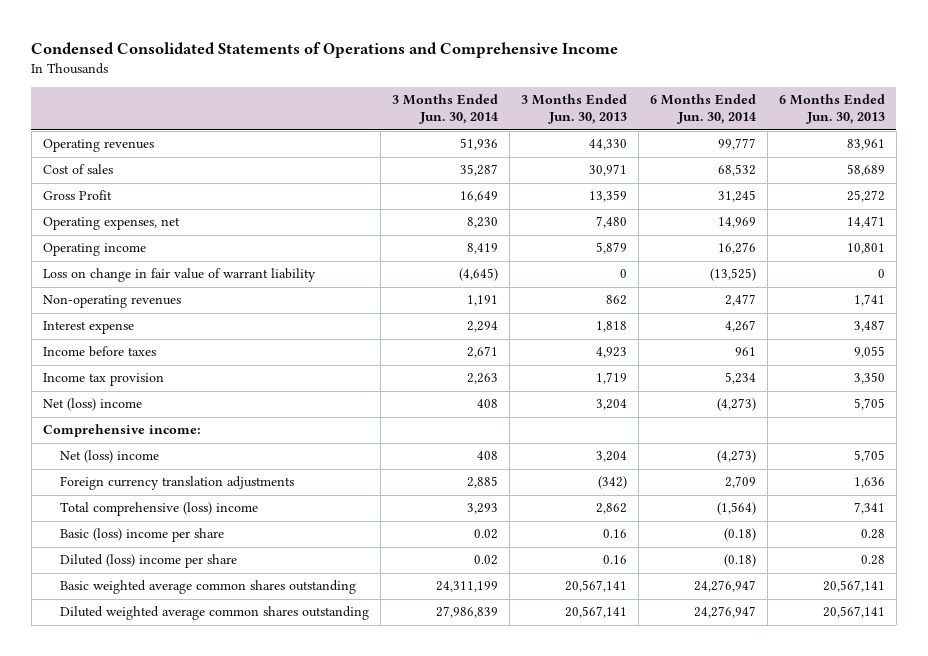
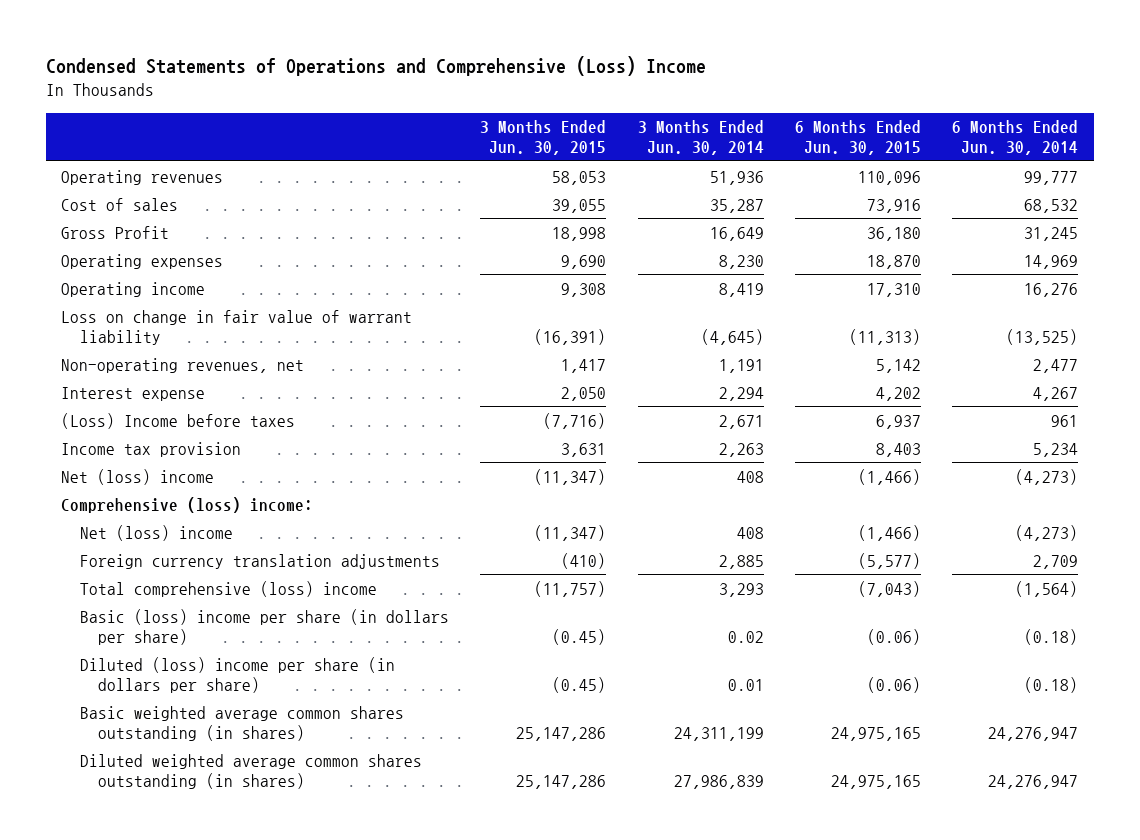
[31,41,619,58] Condensed Consolidated Statements of Operations and Comprehensive Income -> [45,56,706,77] Condensed Statements of Operations and Comprehensive (Loss) Income
[521,94,628,125] 3 Months Ended Jun. 30, 2013 -> none
[778,94,885,125] 6 Months Ended Jun. 30, 2013 -> none
none -> [480,120,607,156] 3 Months Ended Jun. 30, 2015
none -> [795,120,922,156] 6 Months Ended Jun. 30, 2015
[42,217,180,231] Operating expenses, net -> [61,253,224,269] Operating expenses
[42,295,181,309] Non-operating revenues -> [61,357,305,373] Non-operating revenues, net
[42,346,156,358] Income before taxes -> [61,412,296,429] (Loss) Income before taxes
[42,424,201,438] Comprehensive income: -> [61,496,314,513] Comprehensive (loss) income:
[60,528,225,543] Basic (loss) income per share -> [79,608,449,645] Basic (loss) income per share (in dollars per share)
[60,554,238,569] Diluted (loss) income per share -> [79,656,395,693] Diluted (loss) income per share (in dollars per share)
[474,555,499,566] 0.02 -> [727,678,764,691] 0.01
[60,580,357,595] Basic weighted average common shares outstanding -> [79,705,404,741] Basic weighted average common shares outstanding (in shares)
[60,606,370,621] Diluted weighted average common shares outstanding -> [79,753,422,789] Diluted weighted average common shares outstanding (in shares)

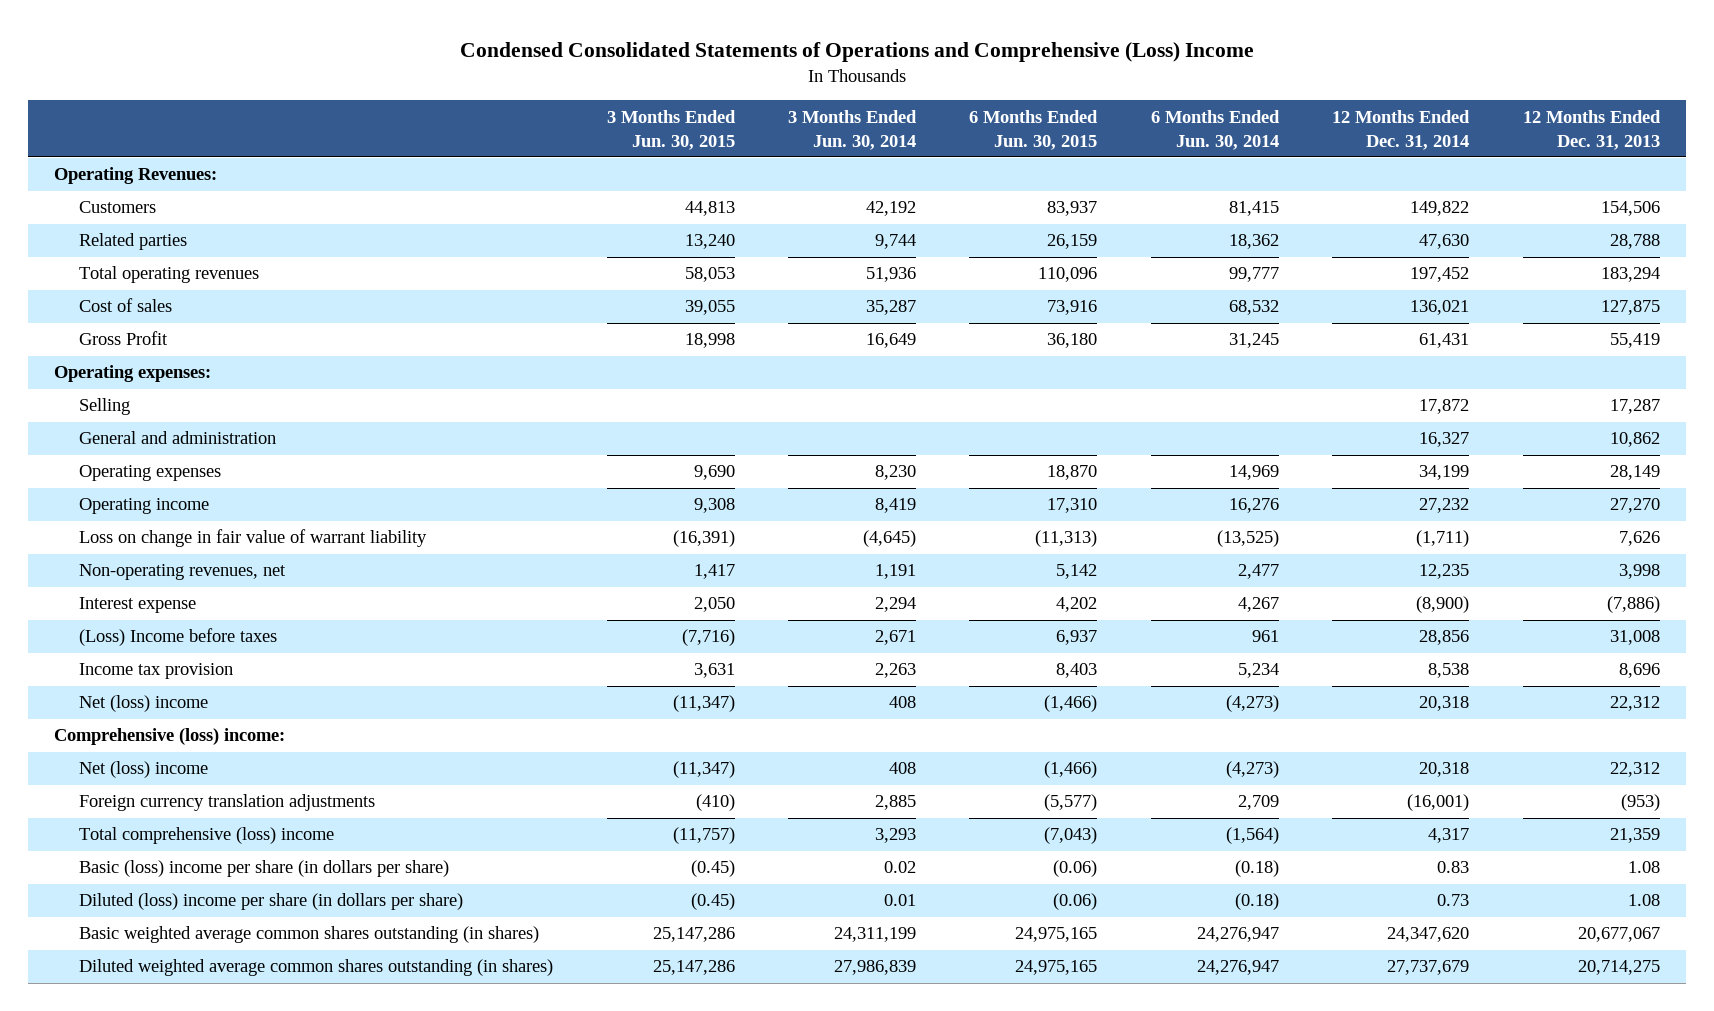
[45,56,706,77] Condensed Statements of Operations and Comprehensive (Loss) Income -> [459,41,1254,62] Condensed Consolidated Statements of Operations and Comprehensive (Loss) Income
none -> [1332,109,1471,150] 12 Months Ended Dec. 31, 2014
none -> [1522,109,1661,150] 12 Months Ended Dec. 31, 2013
none -> [54,167,218,185] Operating Revenues:
none -> [79,201,157,214] Customers
none -> [79,233,188,251] Related parties
[61,169,224,185] Operating revenues -> [79,266,260,284] Total operating revenues
none -> [54,365,212,383] Operating expenses:
none -> [79,398,131,416] Selling
none -> [79,431,277,445] General and administration

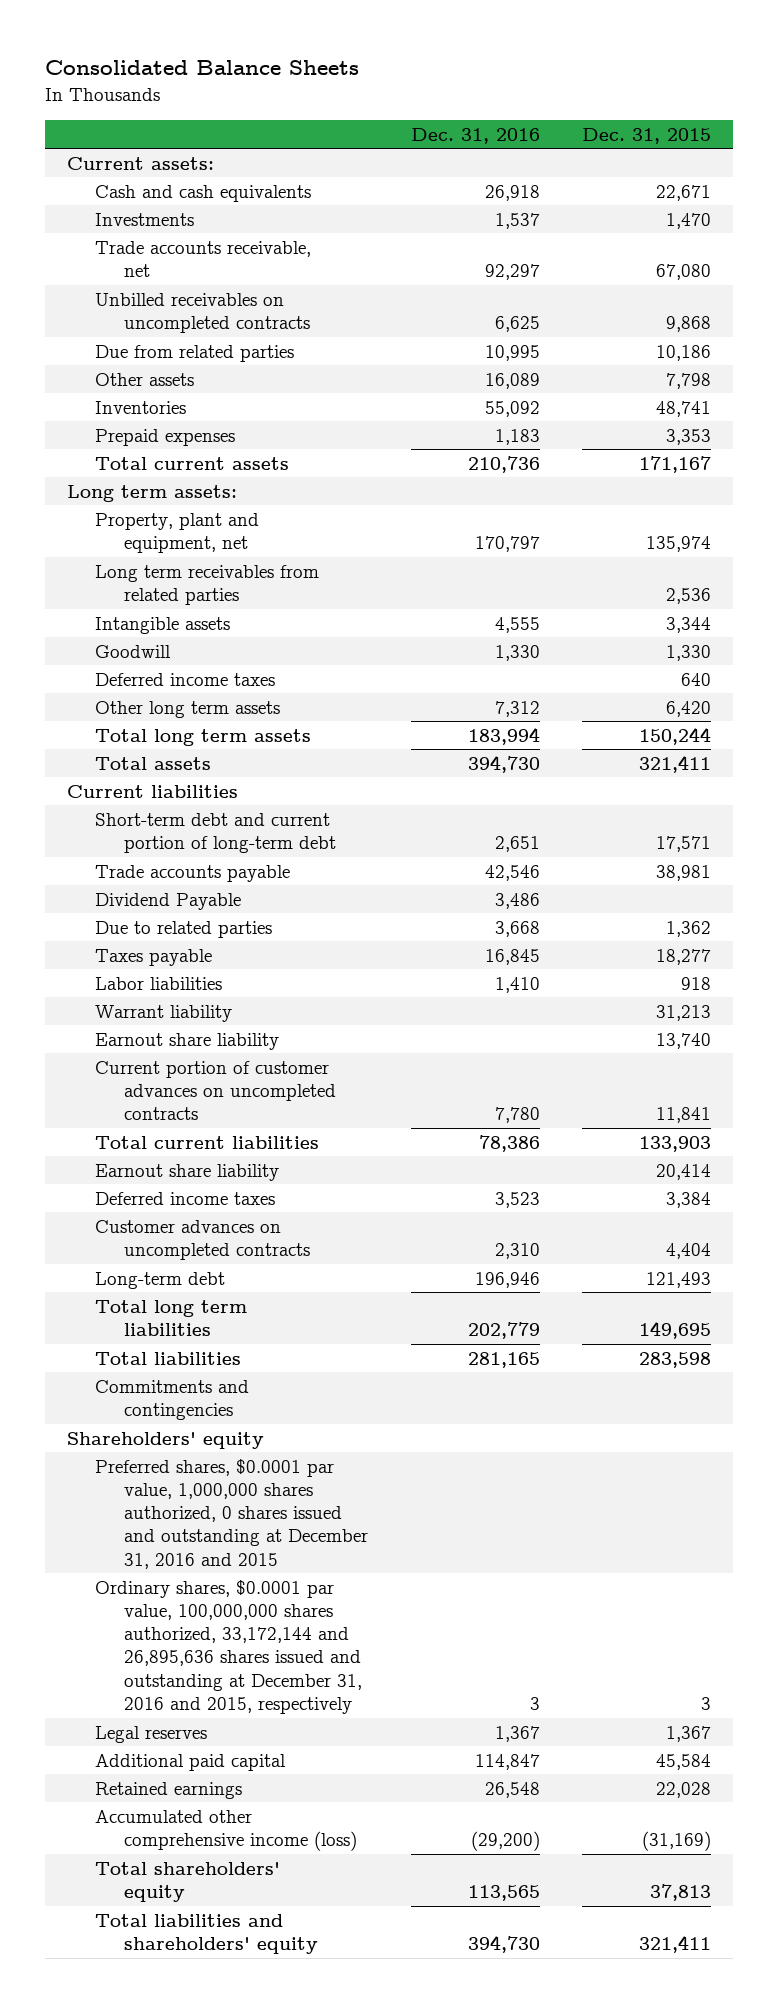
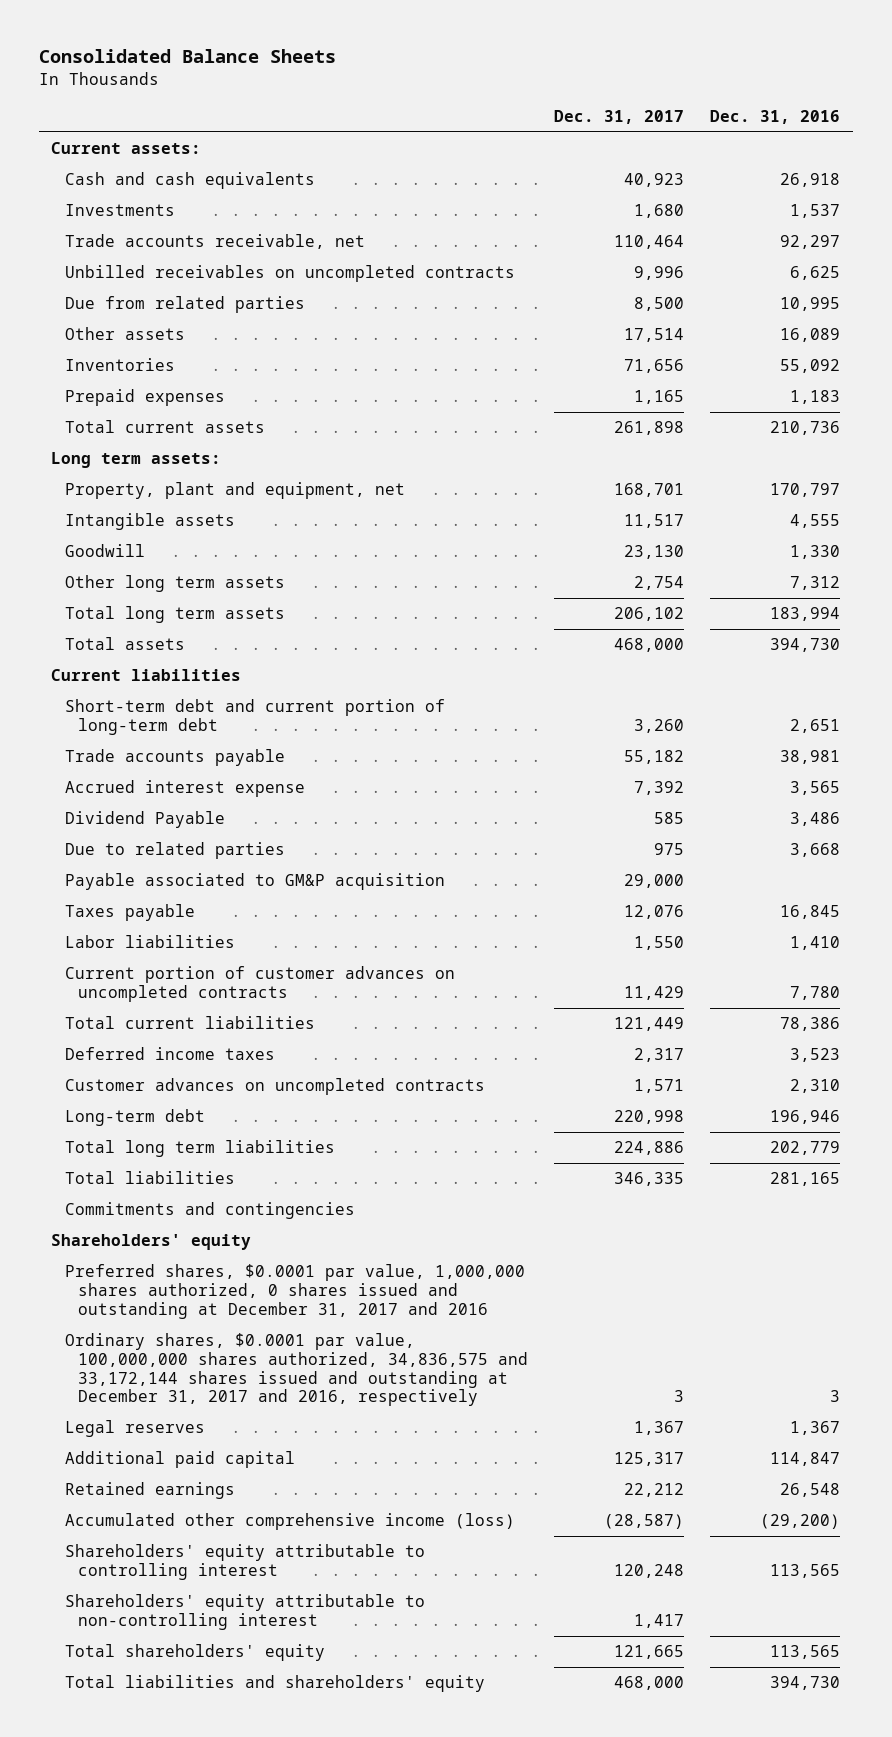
[582,127,712,144] Dec. 31, 2015 -> none
none -> [554,109,685,124] Dec. 31, 2017
[95,564,320,606] Long term receivables from related parties -> none
[95,672,276,686] Deferred income taxes -> none
[484,864,540,881] 42,546 -> [780,750,841,765] 38,981
none -> [64,780,305,798] Accrued interest expense
none -> [64,873,445,891] Payable associated to GM&P acquisition
[95,1004,233,1022] Warrant liability -> none
[95,1032,280,1050] Earnout share liability -> none
[95,1163,280,1181] Earnout share liability -> none
[95,1458,369,1569] Preferred shares, $0.0001 par value, 1,000,000 shares authorized, 0 shares issued and outstanding at December 31, 2016 and 2015 -> [64,1264,525,1319] Preferred shares, $0.0001 par value, 1,000,000 shares authorized, 0 shares issued and outstanding at December 31, 2017 and 2016
[95,1579,363,1714] Ordinary shares, $0.0001 par value, 100,000,000 shares authorized, 33,172,144 and 26,895,636 shares issued and outstanding at December 31, 2016 and 2015, respectively -> [64,1333,529,1407] Ordinary shares, $0.0001 par value, 100,000,000 shares authorized, 34,836,575 and 33,172,144 shares issued and outstanding at December 31, 2017 and 2016, respectively
none -> [64,1544,425,1580] Shareholders' equity attributable to controlling interest
none -> [64,1594,425,1630] Shareholders' equity attributable to non-controlling interest

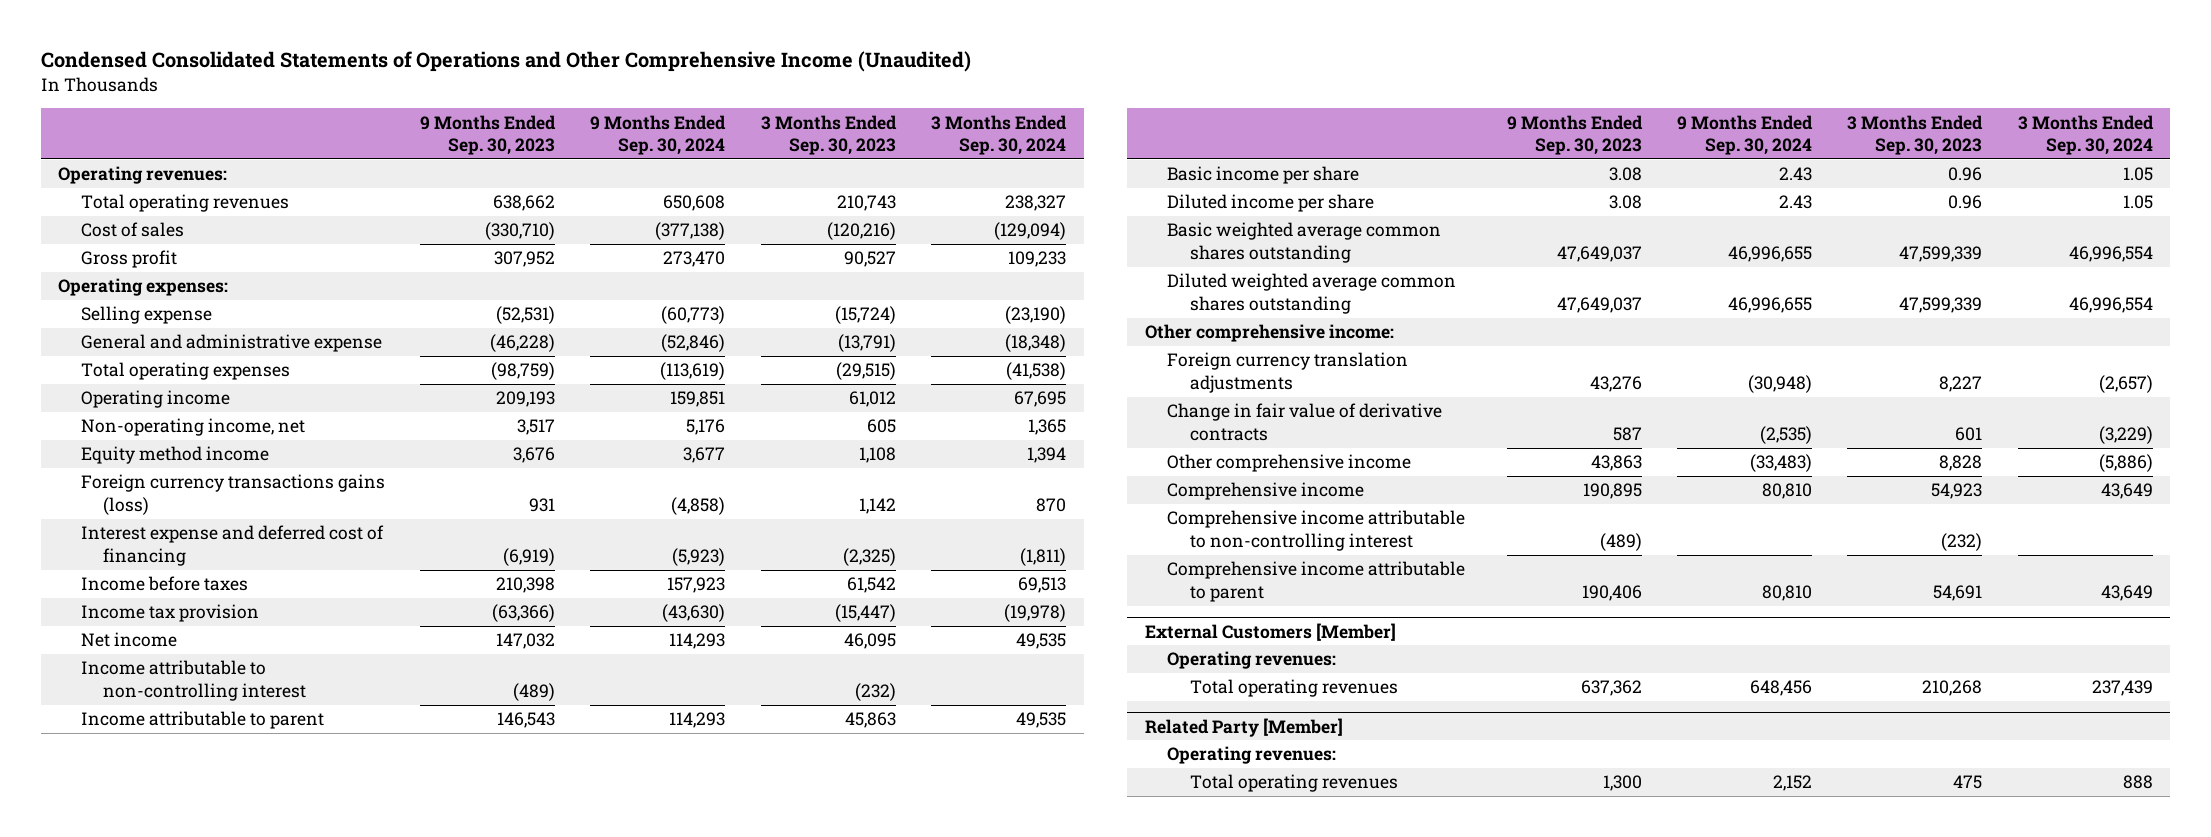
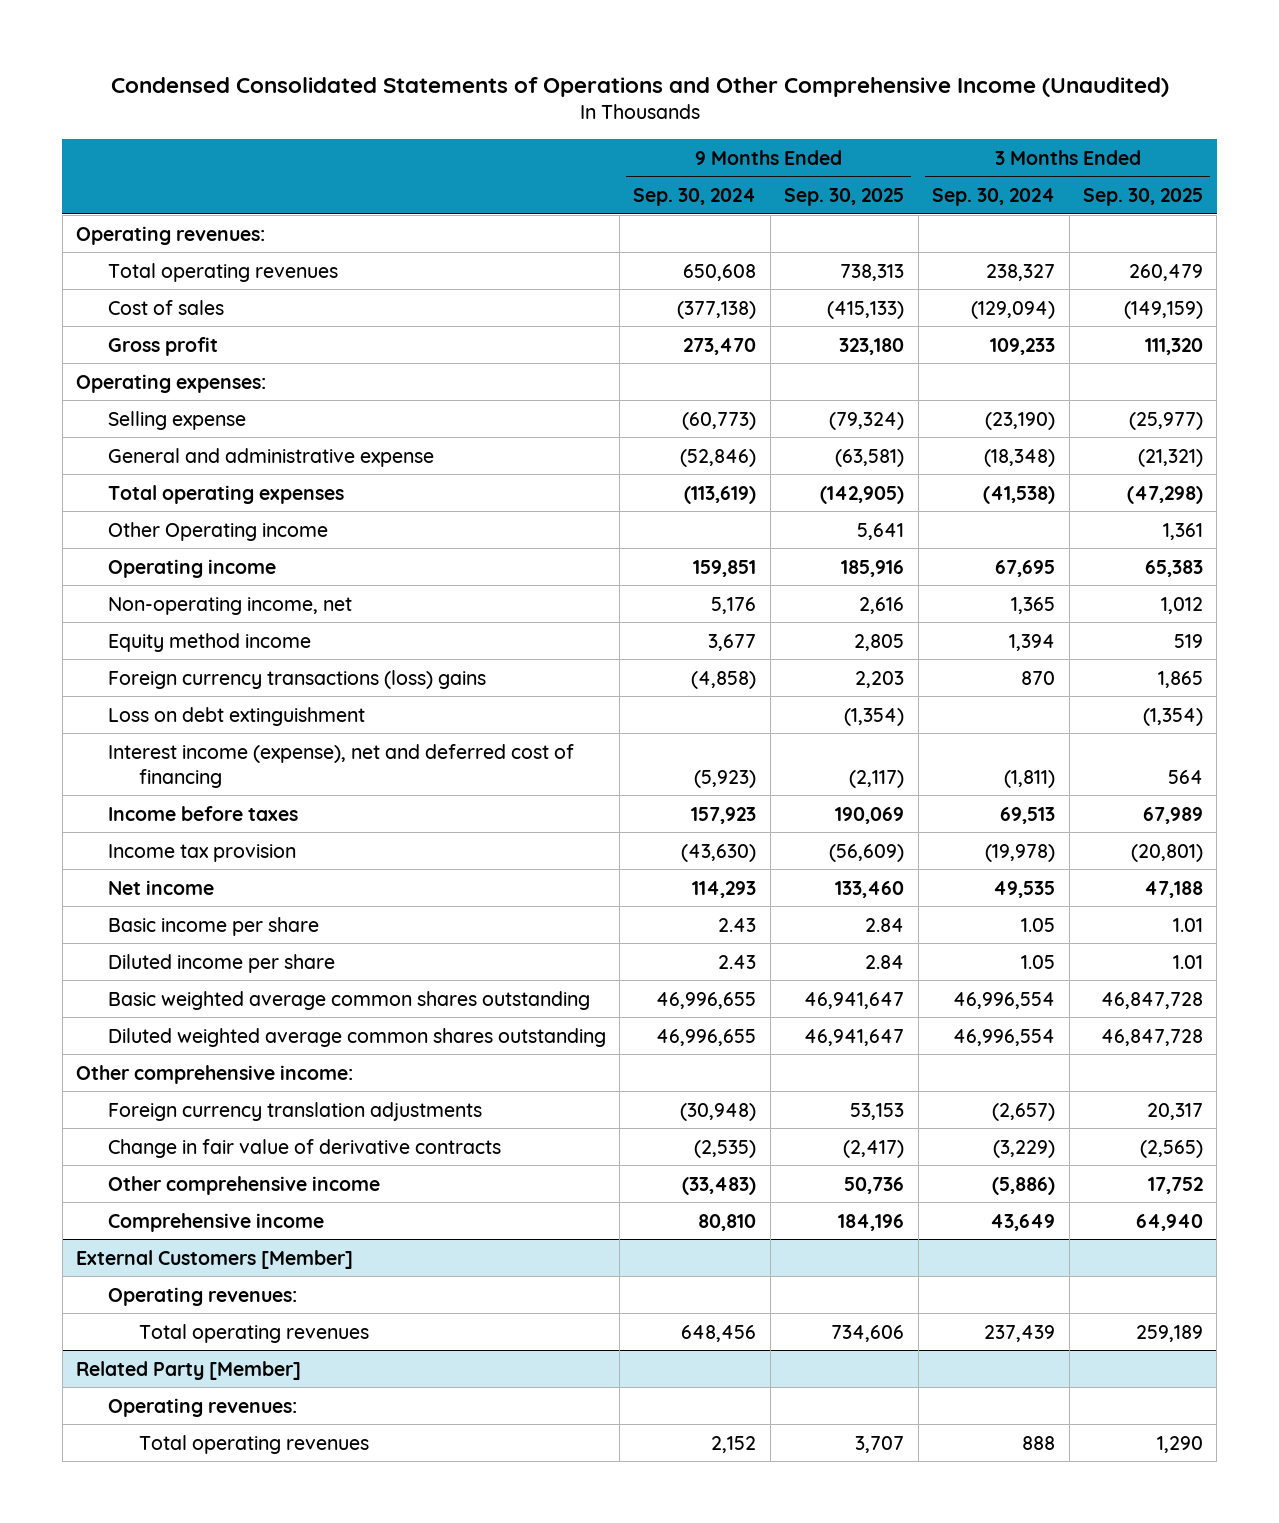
[420,114,557,155] 9 Months Ended Sep. 30, 2023 -> none
[760,114,897,155] 3 Months Ended Sep. 30, 2023 -> none
none -> [784,188,905,207] Sep. 30, 2025
none -> [1083,188,1204,207] Sep. 30, 2025
none -> [107,521,328,541] Other Operating income
[80,474,385,515] Foreign currency transactions gains (loss) -> [107,669,486,689] Foreign currency transactions (loss) gains
none -> [107,706,365,726] Loss on debt extinguishment
[80,525,384,566] Interest expense and deferred cost of financing -> [107,743,574,788] Interest income (expense), net and deferred cost of financing
[80,660,307,701] Income attributable to non-controlling interest -> none
[80,711,324,730] Income attributable to parent -> none
[1167,510,1466,551] Comprehensive income attributable to non-controlling interest -> none
[1167,561,1466,602] Comprehensive income attributable to parent -> none

